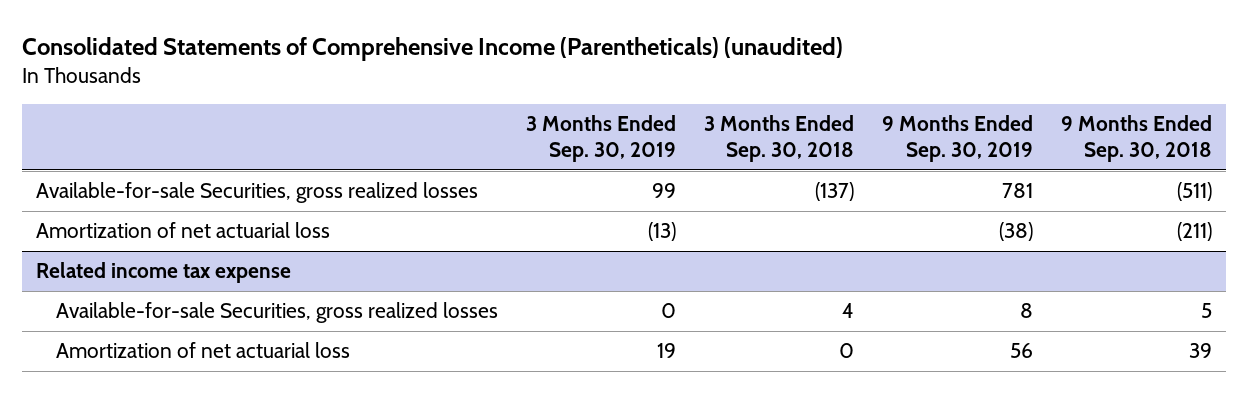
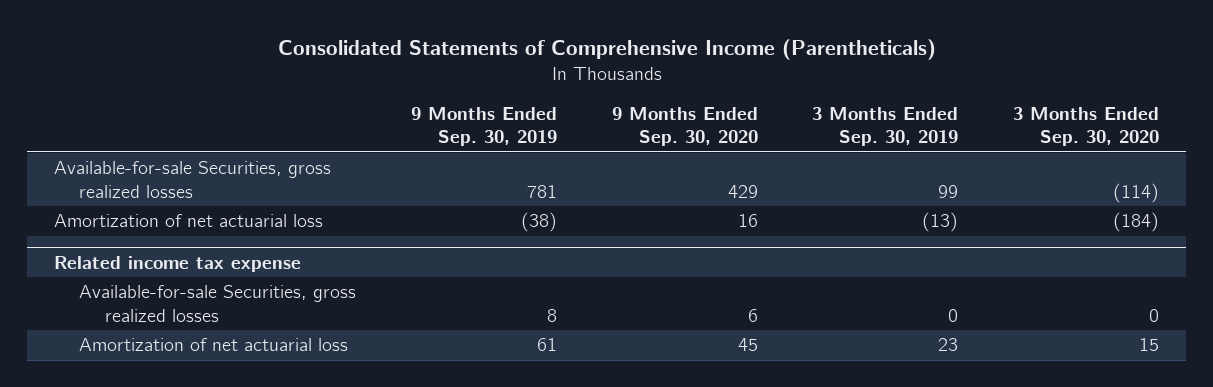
[22,36,844,61] Consolidated Statements of Comprehensive Income (Parentheticals) (unaudited) -> [277,39,936,61] Consolidated Statements of Comprehensive Income (Parentheticals)
[704,115,855,162] 3 Months Ended Sep. 30, 2018 -> none
[1060,115,1212,162] 9 Months Ended Sep. 30, 2018 -> none
none -> [611,106,758,147] 9 Months Ended Sep. 30, 2020
none -> [1013,106,1160,147] 3 Months Ended Sep. 30, 2020
[657,343,677,359] 19 -> [938,338,959,352] 23
[1009,343,1033,359] 56 -> [537,338,558,352] 61

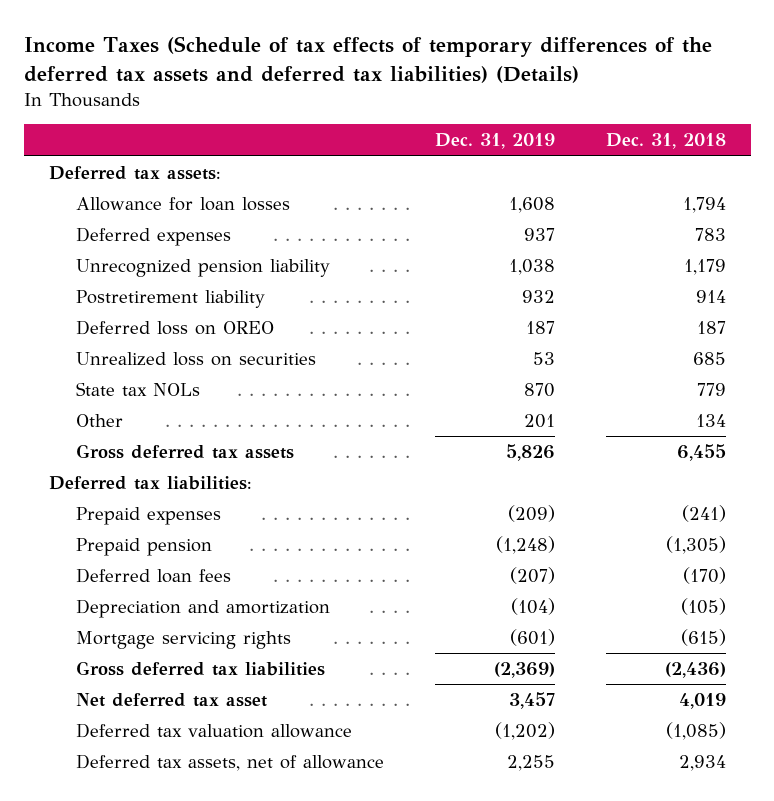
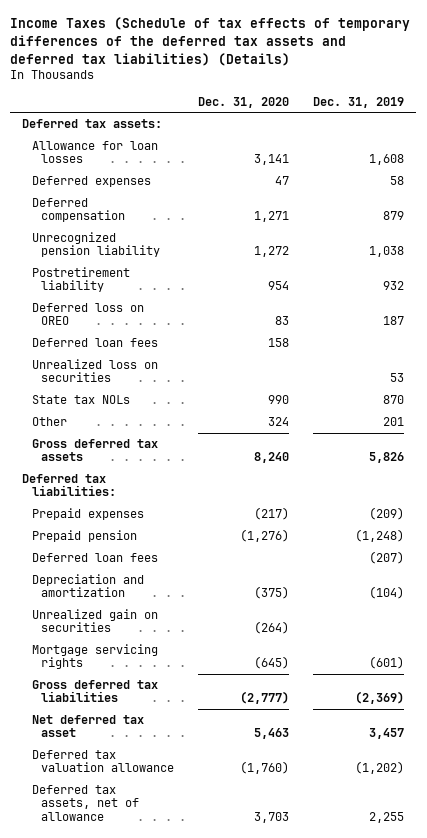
[605,133,726,150] Dec. 31, 2018 -> none
none -> [197,96,289,108] Dec. 31, 2020
[523,227,555,241] 937 -> [390,175,405,185] 58
none -> [31,197,125,223] Deferred compensation
none -> [31,337,158,347] Deferred loan fees
none -> [31,608,158,633] Unrealized gain on securities

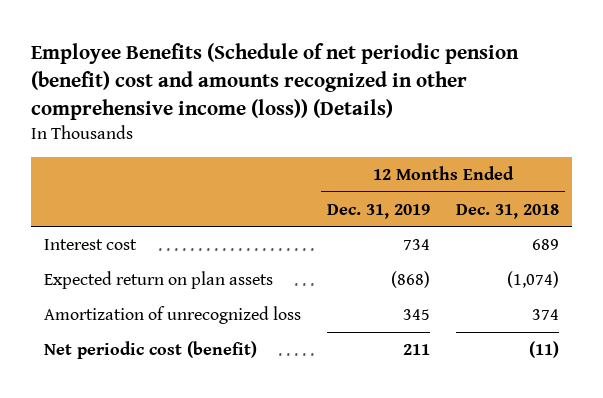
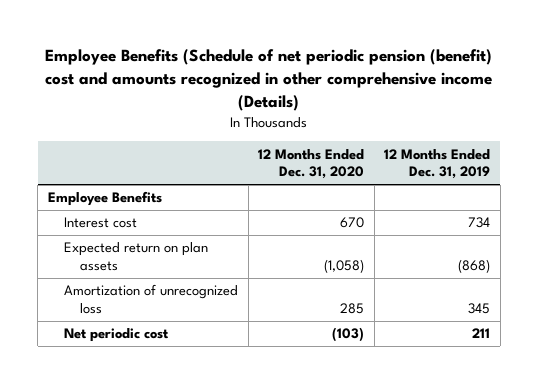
[31,43,520,120] Employee Benefits (Schedule of net periodic pension (benefit) cost and amounts recognized in other comprehensive income (loss)) (Details) -> [45,48,493,111] Employee Benefits (Schedule of net periodic pension (benefit) cost and amounts recognized in other comprehensive income (Details)
[455,203,559,219] Dec. 31, 2018 -> none
none -> [258,148,365,180] 12 Months Ended Dec. 31, 2020
none -> [48,191,163,207] Employee Benefits
[44,340,258,359] Net periodic cost (benefit) -> [63,328,169,343] Net periodic cost

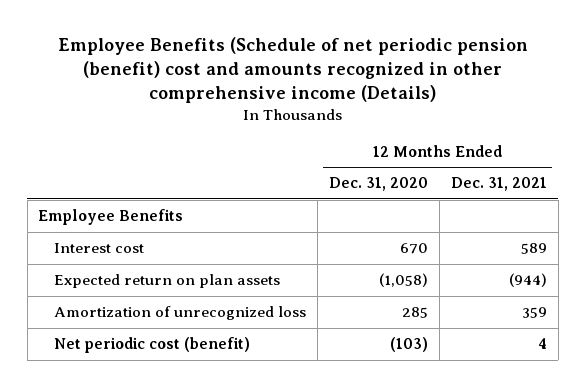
[384,148,491,180] 12 Months Ended Dec. 31, 2019 -> none
none -> [450,177,547,192] Dec. 31, 2021
[63,328,169,343] Net periodic cost -> [54,337,251,354] Net periodic cost (benefit)

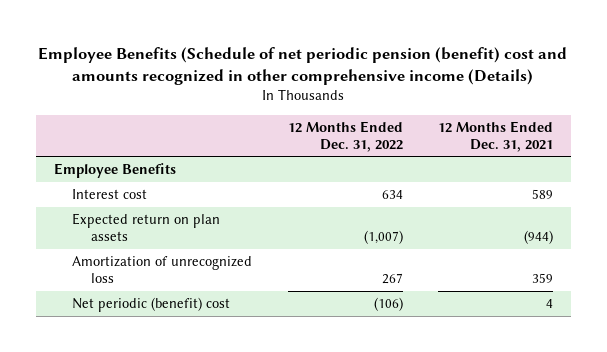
[329,177,429,192] Dec. 31, 2020 -> none
none -> [287,120,403,152] 12 Months Ended Dec. 31, 2022
[54,337,251,354] Net periodic cost (benefit) -> [72,297,231,313] Net periodic (benefit) cost

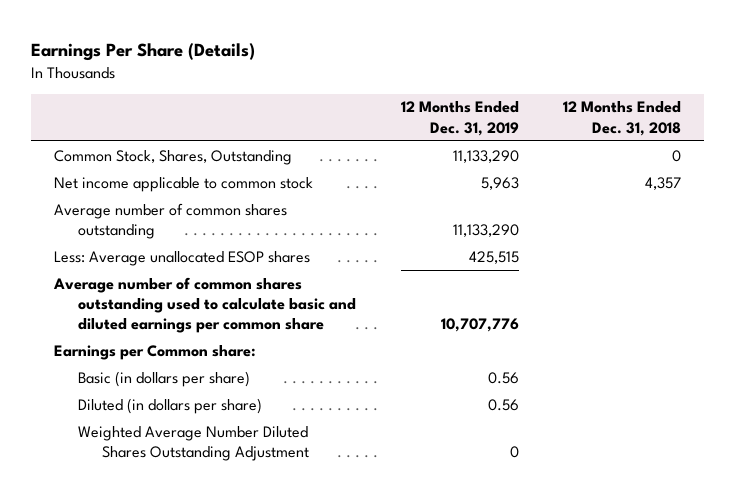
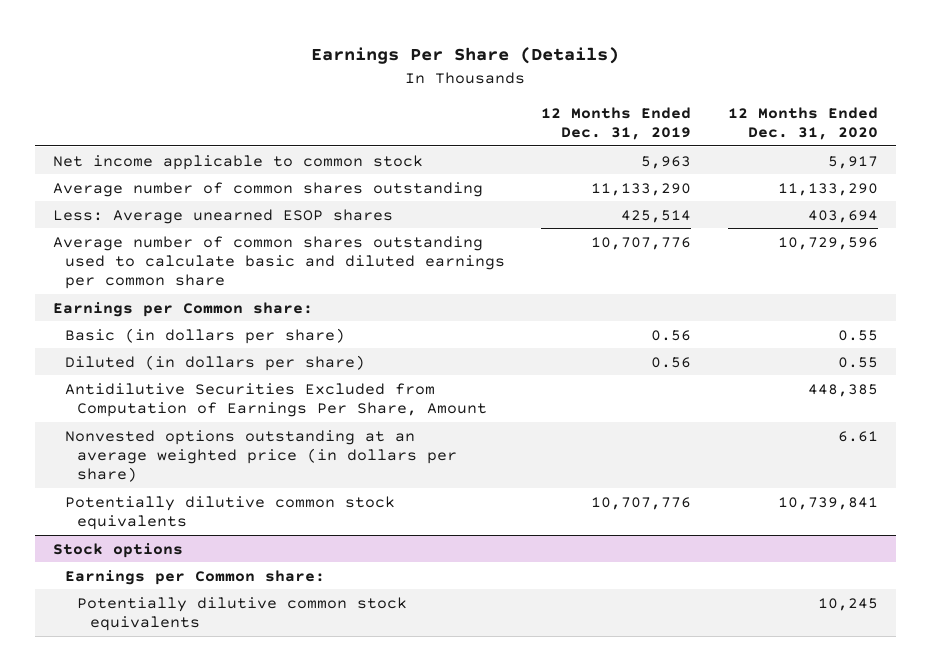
[563,101,682,136] 12 Months Ended Dec. 31, 2018 -> none
none -> [727,106,878,140] 12 Months Ended Dec. 31, 2020
[53,149,292,165] Common Stock, Shares, Outstanding -> none
[53,250,310,266] Less: Average unallocated ESOP shares -> [52,208,393,224] Less: Average unearned ESOP shares
[468,250,519,264] 425,515 -> [621,209,692,223] 425,514
[77,425,309,461] Weighted Average Number Diluted Shares Outstanding Adjustment -> none
none -> [65,382,488,417] Antidilutive Securities Excluded from Computation of Earnings Per Share, Amount
none -> [65,429,458,483] Nonvested options outstanding at an average weighted price (in dollars per share)
none -> [65,495,396,530] Potentially dilutive common stock equivalents
none -> [52,542,183,558] Stock options
none -> [65,569,326,585] Earnings per Common share:
none -> [77,596,408,631] Potentially dilutive common stock equivalents

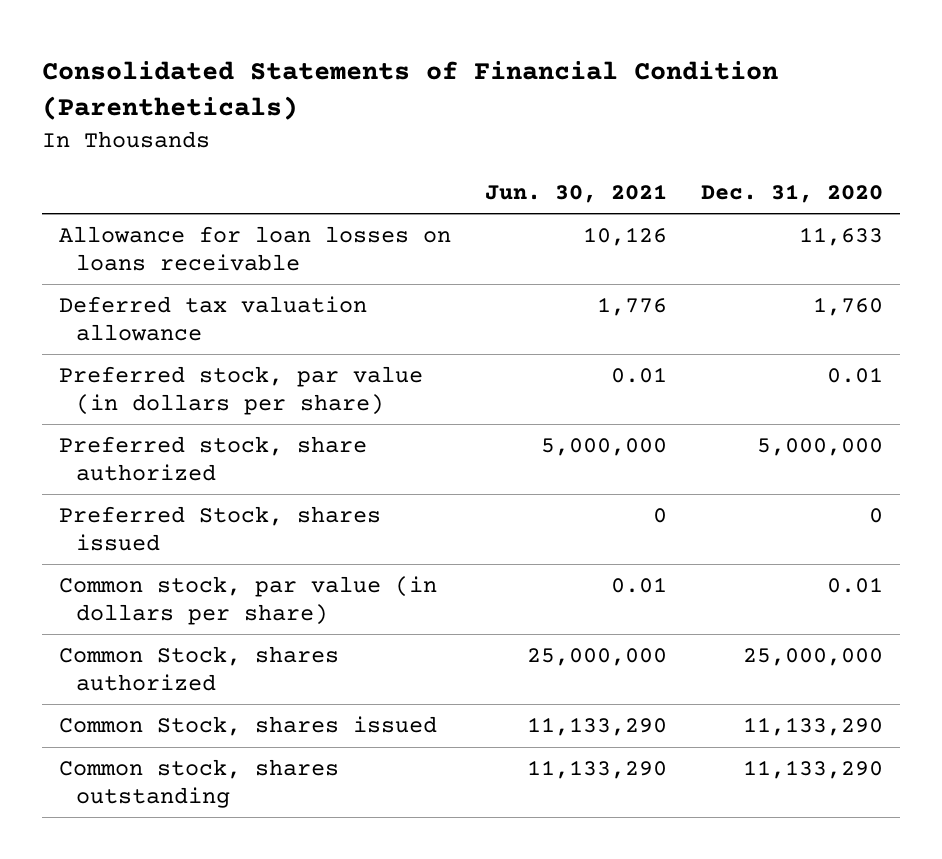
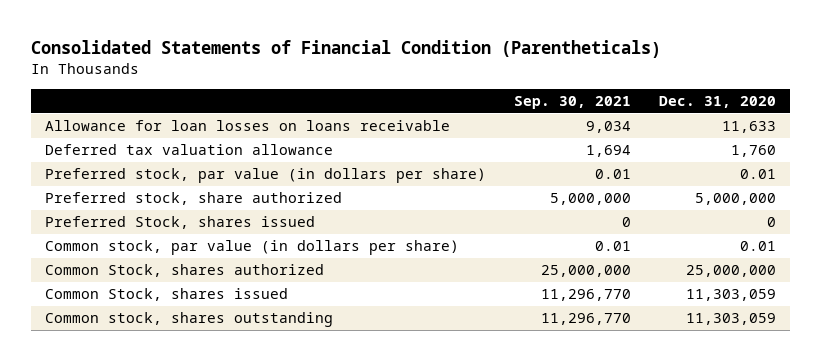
[485,183,668,203] Jun. 30, 2021 -> none
none -> [514,96,632,110] Sep. 30, 2021
[743,717,884,737] 11,133,290 -> [686,289,777,302] 11,303,059
[743,760,884,780] 11,133,290 -> [686,313,777,326] 11,303,059

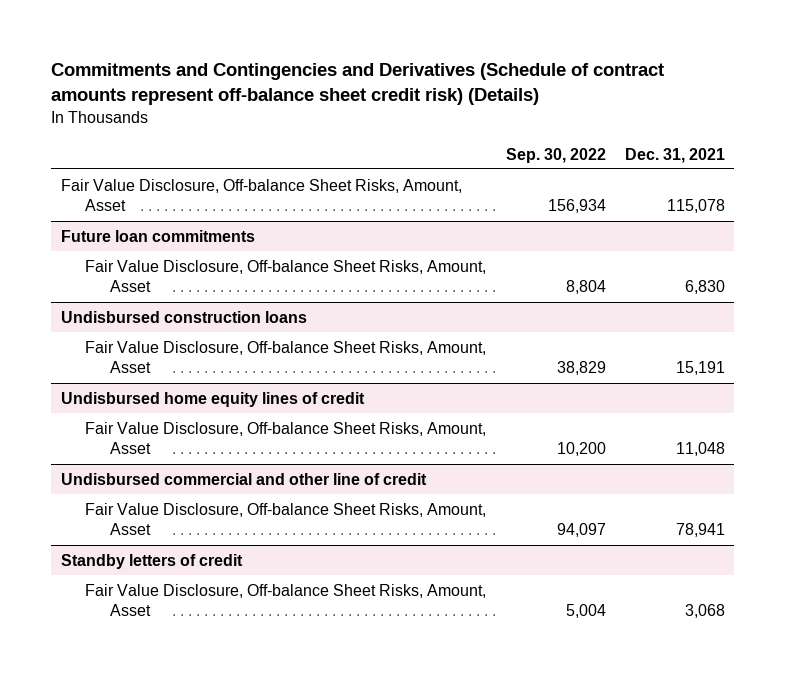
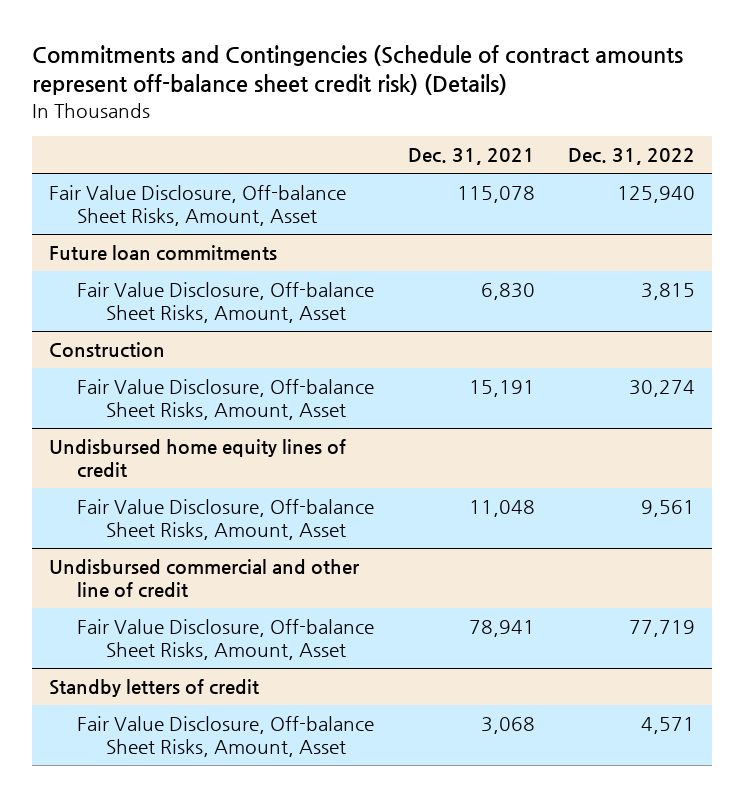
[51,63,665,106] Commitments and Contingencies and Derivatives (Schedule of contract amounts represent off-balance sheet credit risk) (Details) -> [32,44,684,96] Commitments and Contingencies (Schedule of contract amounts represent off-balance sheet credit risk) (Details)
[505,147,606,163] Sep. 30, 2022 -> none
none -> [567,148,695,166] Dec. 31, 2022
[61,310,308,323] Undisbursed construction loans -> [48,342,165,359] Construction

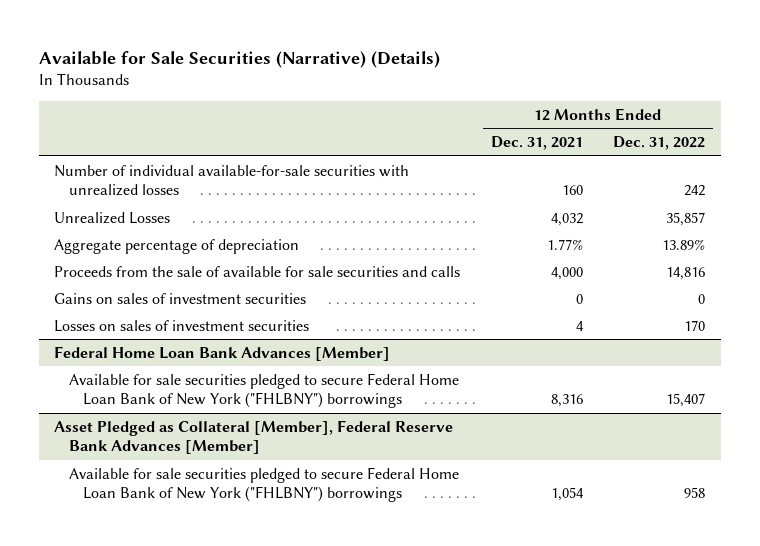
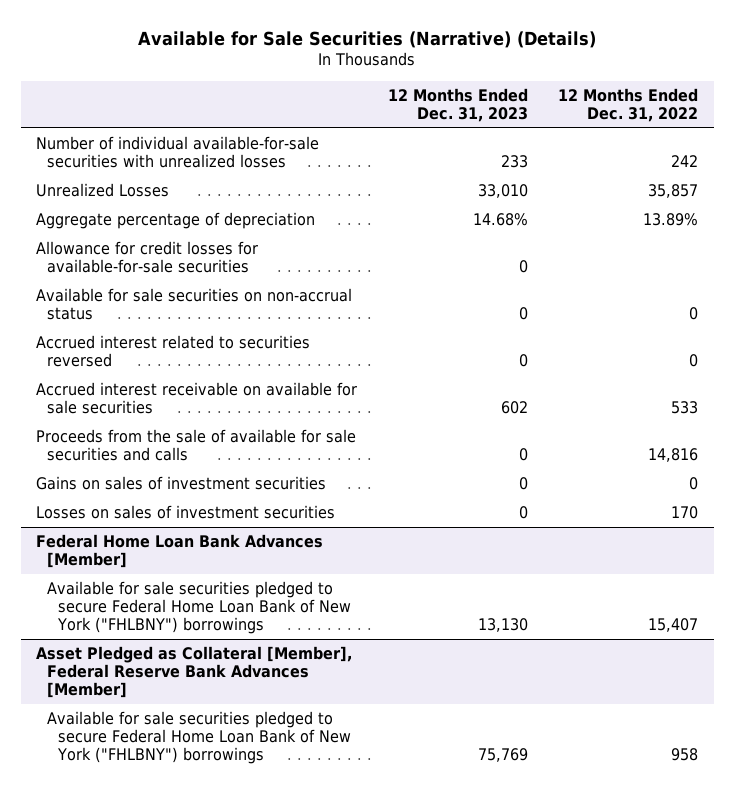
[490,136,583,151] Dec. 31, 2021 -> none
none -> [387,87,528,122] 12 Months Ended Dec. 31, 2023
none -> [35,241,258,274] Allowance for credit losses for available-for-sale securities
none -> [35,288,352,321] Available for sale securities on non-accrual status
none -> [35,335,310,368] Accrued interest related to securities reversed
none -> [35,382,357,415] Accrued interest receivable on available for sale securities

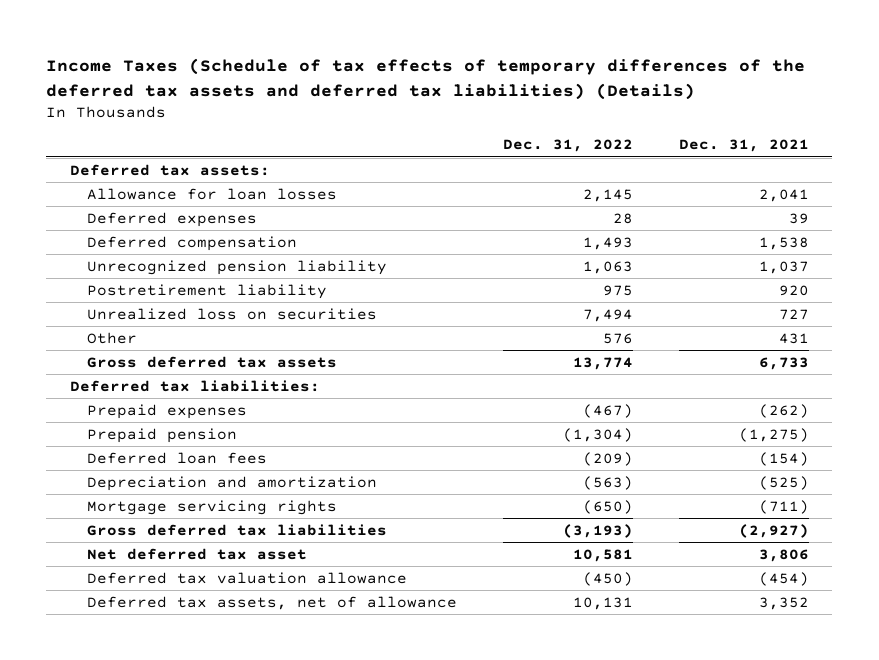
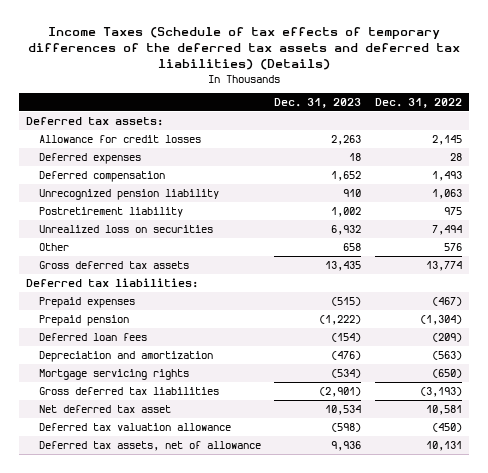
[679,139,810,153] Dec. 31, 2021 -> none
none -> [274,98,362,109] Dec. 31, 2023
[86,187,337,200] Allowance for loan losses -> [38,134,201,143] Allowance for credit losses

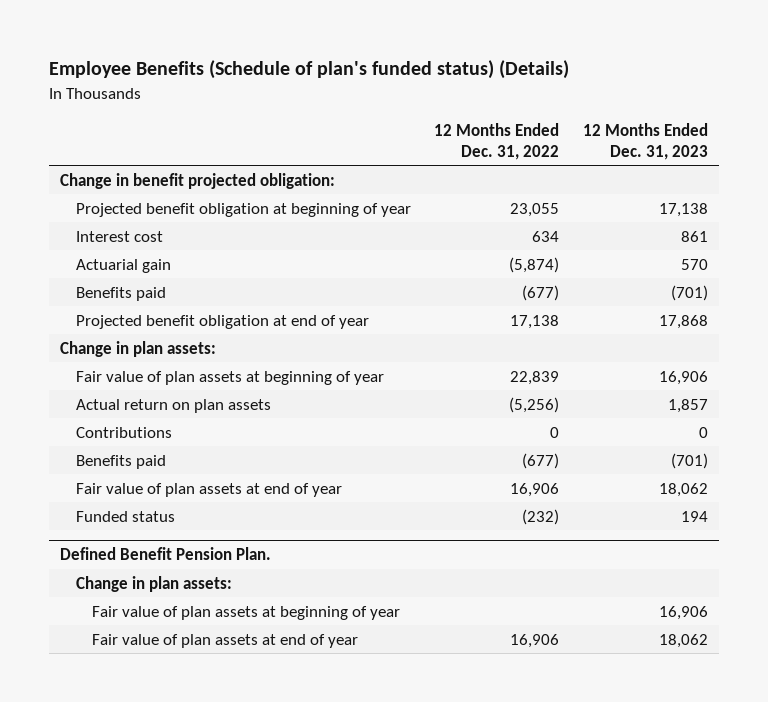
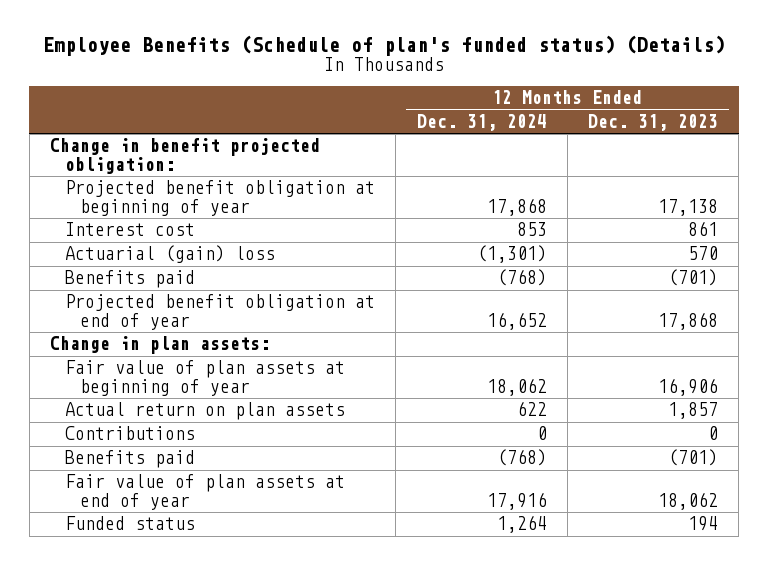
[434,122,560,160] 12 Months Ended Dec. 31, 2022 -> none
none -> [416,113,547,131] Dec. 31, 2024
[76,258,172,273] Actuarial gain -> [65,245,276,264] Actuarial (gain) loss
[60,547,272,561] Defined Benefit Pension Plan. -> none
[76,575,233,592] Change in plan assets: -> none
[92,605,401,620] Fair value of plan assets at beginning of year -> none
[92,633,359,648] Fair value of plan assets at end of year -> none

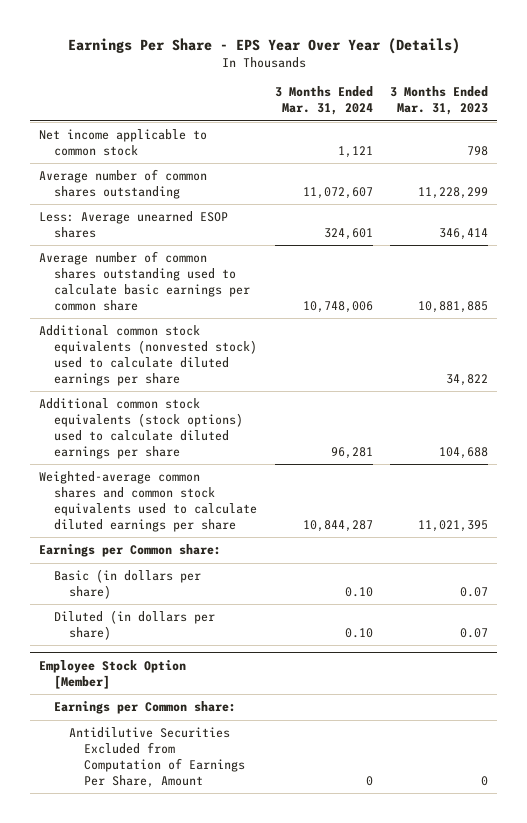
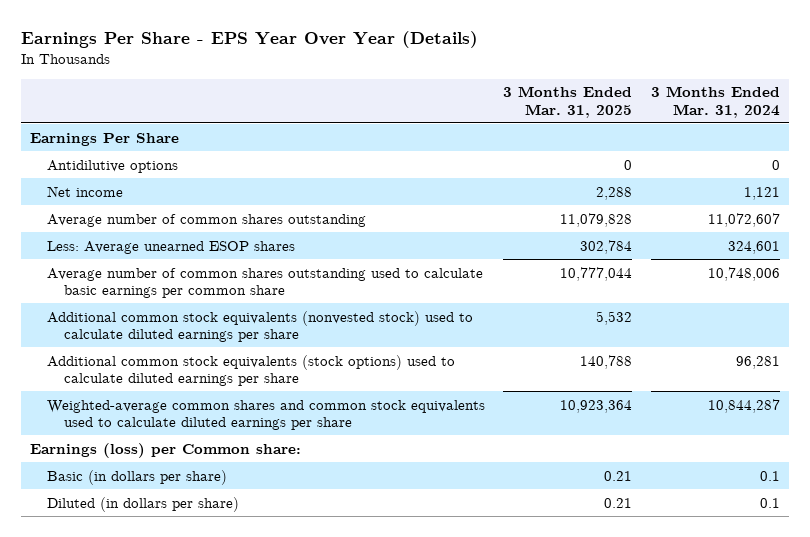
[390,86,489,116] 3 Months Ended Mar. 31, 2023 -> none
none -> [503,86,633,118] 3 Months Ended Mar. 31, 2025
none -> [30,132,180,146] Earnings Per Share
none -> [46,159,178,173] Antidilutive options
[39,129,208,157] Net income applicable to common stock -> [46,185,123,197] Net income
[39,660,187,690] Employee Stock Option [Member] -> none
[54,701,237,715] Earnings per Common share: -> none
[68,727,245,788] Antidilutive Securities Excluded from Computation of Earnings Per Share, Amount -> none
[39,544,222,558] Earnings per Common share: -> [30,442,302,458] Earnings (loss) per Common share:
[344,587,373,598] 0.10 -> [759,470,780,481] 0.1
[344,628,373,639] 0.10 -> [759,497,780,508] 0.1

